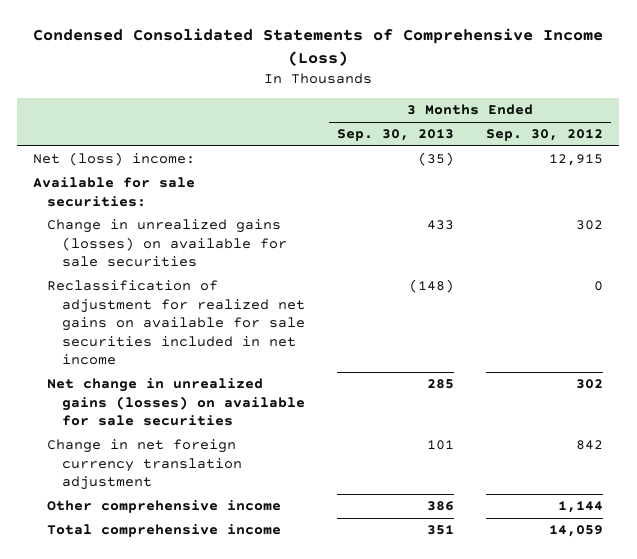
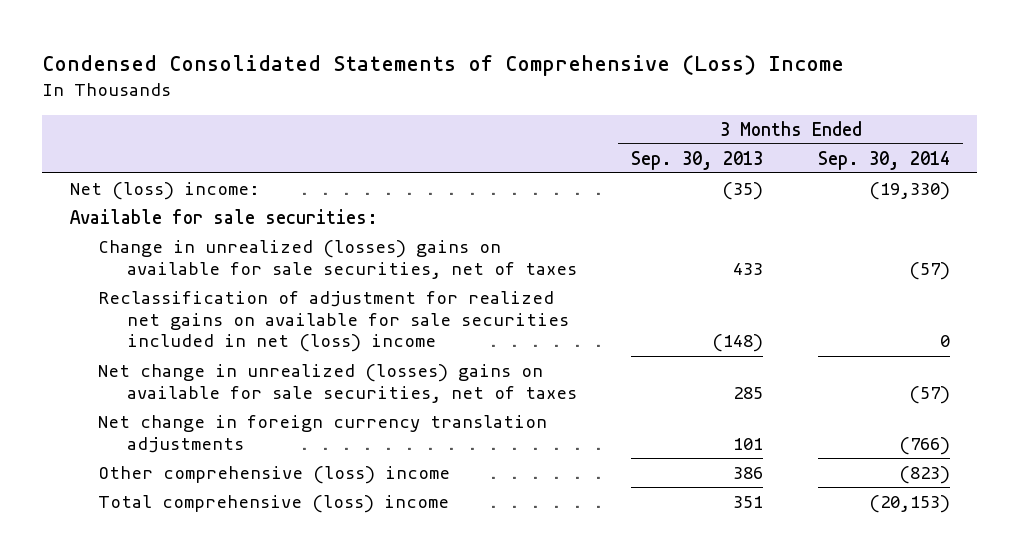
[33,28,604,67] Condensed Consolidated Statements of Comprehensive Income (Loss) -> [42,55,845,77] Condensed Consolidated Statements of Comprehensive (Loss) Income
[486,129,604,142] Sep. 30, 2012 -> none
none -> [817,150,950,170] Sep. 30, 2014
[47,219,287,268] Change in unrealized gains (losses) on available for sale securities -> [98,239,577,279] Change in unrealized (losses) gains on available for sale securities, net of taxes
[47,280,305,366] Reclassification of adjustment for realized net gains on available for sale securities included in net income -> [98,290,569,353] Reclassification of adjustment for realized net gains on available for sale securities included in net (loss) income
[47,378,305,427] Net change in unrealized gains (losses) on available for sale securities -> [98,363,577,403] Net change in unrealized (losses) gains on available for sale securities, net of taxes
[47,439,242,491] Change in net foreign currency translation adjustment -> [98,414,548,453] Net change in foreign currency translation adjustments
[47,500,282,514] Other comprehensive income -> [98,465,451,484] Other comprehensive (loss) income
[47,524,282,538] Total comprehensive income -> [98,494,450,513] Total comprehensive (loss) income

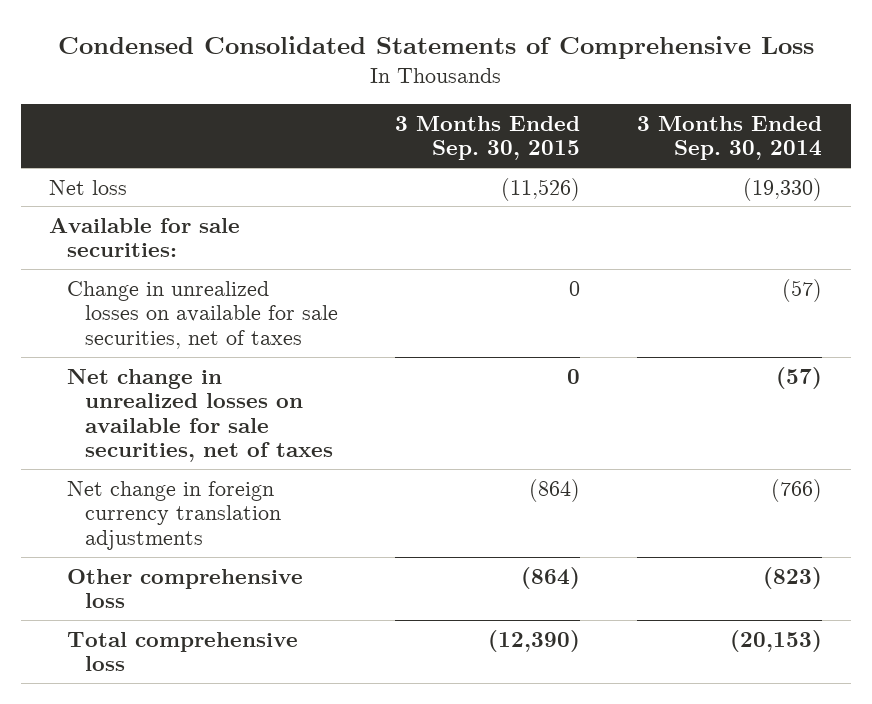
[42,55,845,77] Condensed Consolidated Statements of Comprehensive (Loss) Income -> [57,35,814,59] Condensed Consolidated Statements of Comprehensive Loss
[631,150,764,170] Sep. 30, 2013 -> none
none -> [395,115,581,161] 3 Months Ended Sep. 30, 2015
[69,181,260,200] Net (loss) income: -> [49,179,128,195] Net loss
[98,290,569,353] Reclassification of adjustment for realized net gains on available for sale securities included in net (loss) income -> none
[98,239,577,279] Change in unrealized (losses) gains on available for sale securities, net of taxes -> [67,280,339,349] Change in unrealized losses on available for sale securities, net of taxes
[98,363,577,403] Net change in unrealized (losses) gains on available for sale securities, net of taxes -> [67,368,334,463] Net change in unrealized losses on available for sale securities, net of taxes
[98,465,451,484] Other comprehensive (loss) income -> [67,568,304,609] Other comprehensive loss
[98,494,450,513] Total comprehensive (loss) income -> [67,631,299,672] Total comprehensive loss

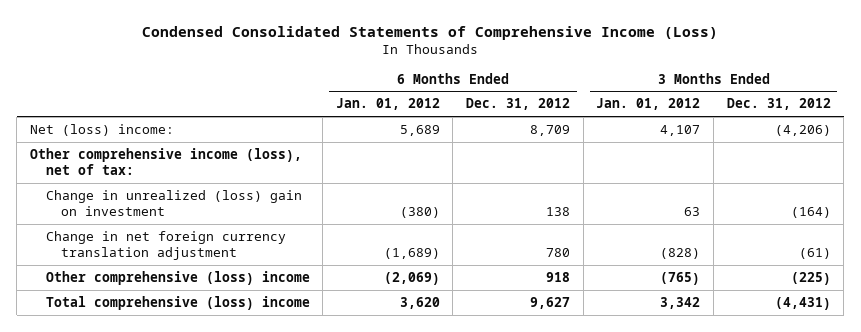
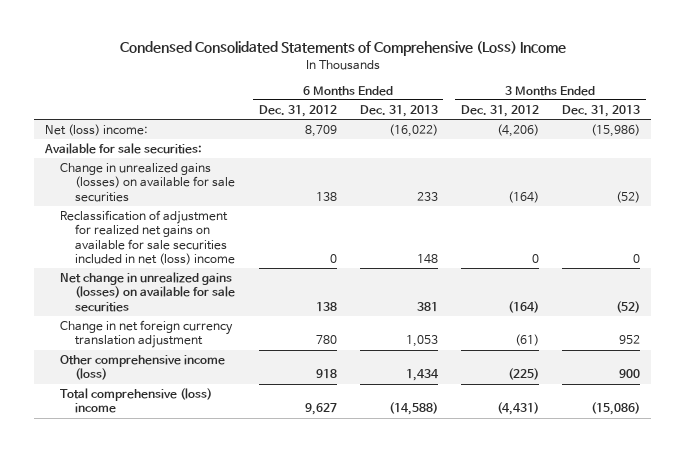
[142,25,719,40] Condensed Consolidated Statements of Comprehensive Income (Loss) -> [119,41,566,57] Condensed Consolidated Statements of Comprehensive (Loss) Income
[335,98,440,111] Jan. 01, 2012 -> none
[596,98,701,111] Jan. 01, 2012 -> none
none -> [359,104,438,117] Dec. 31, 2013
none -> [561,104,640,117] Dec. 31, 2013
[29,147,302,175] Other comprehensive income (loss), net of tax: -> none
none -> [44,142,203,154] Available for sale securities:
[45,189,302,216] Change in unrealized (loss) gain on investment -> [60,162,236,202] Change in unrealized gains (losses) on available for sale securities
none -> [60,209,236,266] Reclassification of adjustment for realized net gains on available for sale securities included in net (loss) income
none -> [60,271,236,312] Net change in unrealized gains (losses) on available for sale securities
[45,270,310,285] Other comprehensive (loss) income -> [60,354,226,381] Other comprehensive income (loss)

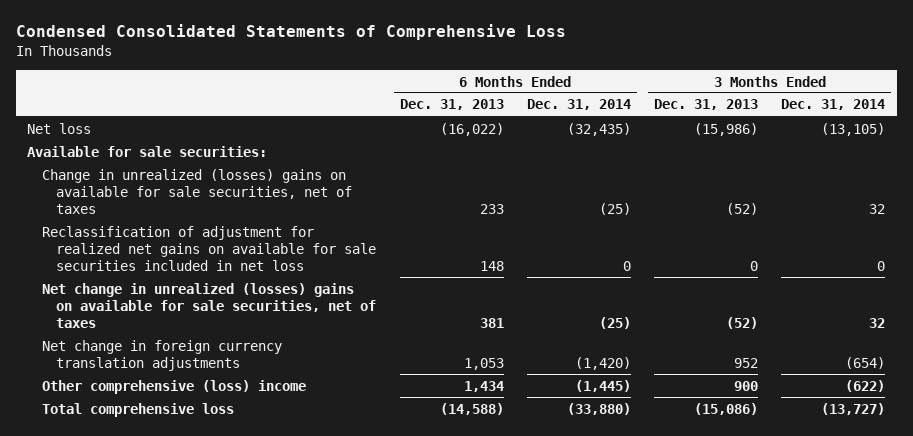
[119,41,566,57] Condensed Consolidated Statements of Comprehensive (Loss) Income -> [15,24,566,41] Condensed Consolidated Statements of Comprehensive Loss
[258,104,337,117] Dec. 31, 2012 -> none
[460,104,539,117] Dec. 31, 2012 -> none
none -> [526,99,631,111] Dec. 31, 2014
none -> [781,99,886,111] Dec. 31, 2014
[45,123,149,136] Net (loss) income: -> [27,122,92,134] Net loss
[60,162,236,202] Change in unrealized gains (losses) on available for sale securities -> [41,168,353,215] Change in unrealized (losses) gains on available for sale securities, net of taxes
[60,209,236,266] Reclassification of adjustment for realized net gains on available for sale securities included in net (loss) income -> [41,225,377,272] Reclassification of adjustment for realized net gains on available for sale securities included in net loss
[60,271,236,312] Net change in unrealized gains (losses) on available for sale securities -> [41,282,377,329] Net change in unrealized (losses) gains on available for sale securities, net of taxes
[60,319,234,349] Change in net foreign currency translation adjustment -> [41,339,282,371] Net change in foreign currency translation adjustments
[60,354,226,381] Other comprehensive income (loss) -> [41,379,306,394] Other comprehensive (loss) income
[60,387,213,414] Total comprehensive (loss) income -> [41,402,234,417] Total comprehensive loss

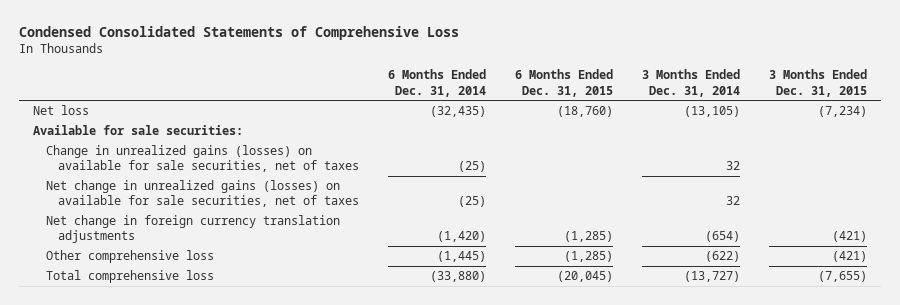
[399,99,504,111] Dec. 31, 2013 -> none
[654,99,759,111] Dec. 31, 2013 -> none
none -> [514,69,613,97] 6 Months Ended Dec. 31, 2015
none -> [768,69,867,97] 3 Months Ended Dec. 31, 2015
[41,225,377,272] Reclassification of adjustment for realized net gains on available for sale securities included in net loss -> none
[41,168,353,215] Change in unrealized (losses) gains on available for sale securities, net of taxes -> [45,145,359,173] Change in unrealized gains (losses) on available for sale securities, net of taxes
[41,282,377,329] Net change in unrealized (losses) gains on available for sale securities, net of taxes -> [45,180,359,208] Net change in unrealized gains (losses) on available for sale securities, net of taxes
[41,379,306,394] Other comprehensive (loss) income -> [45,250,214,264] Other comprehensive loss

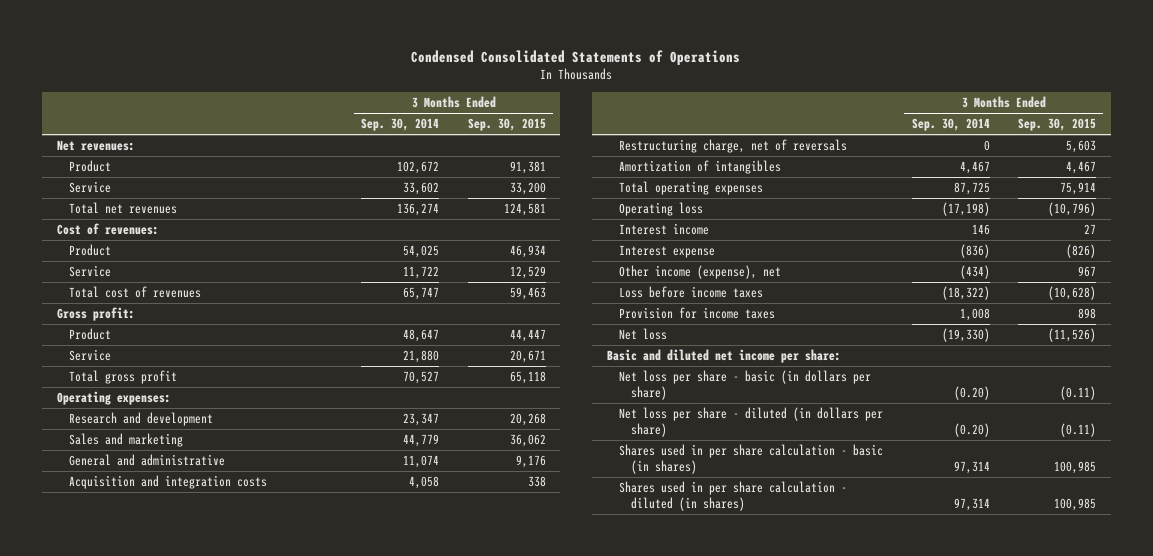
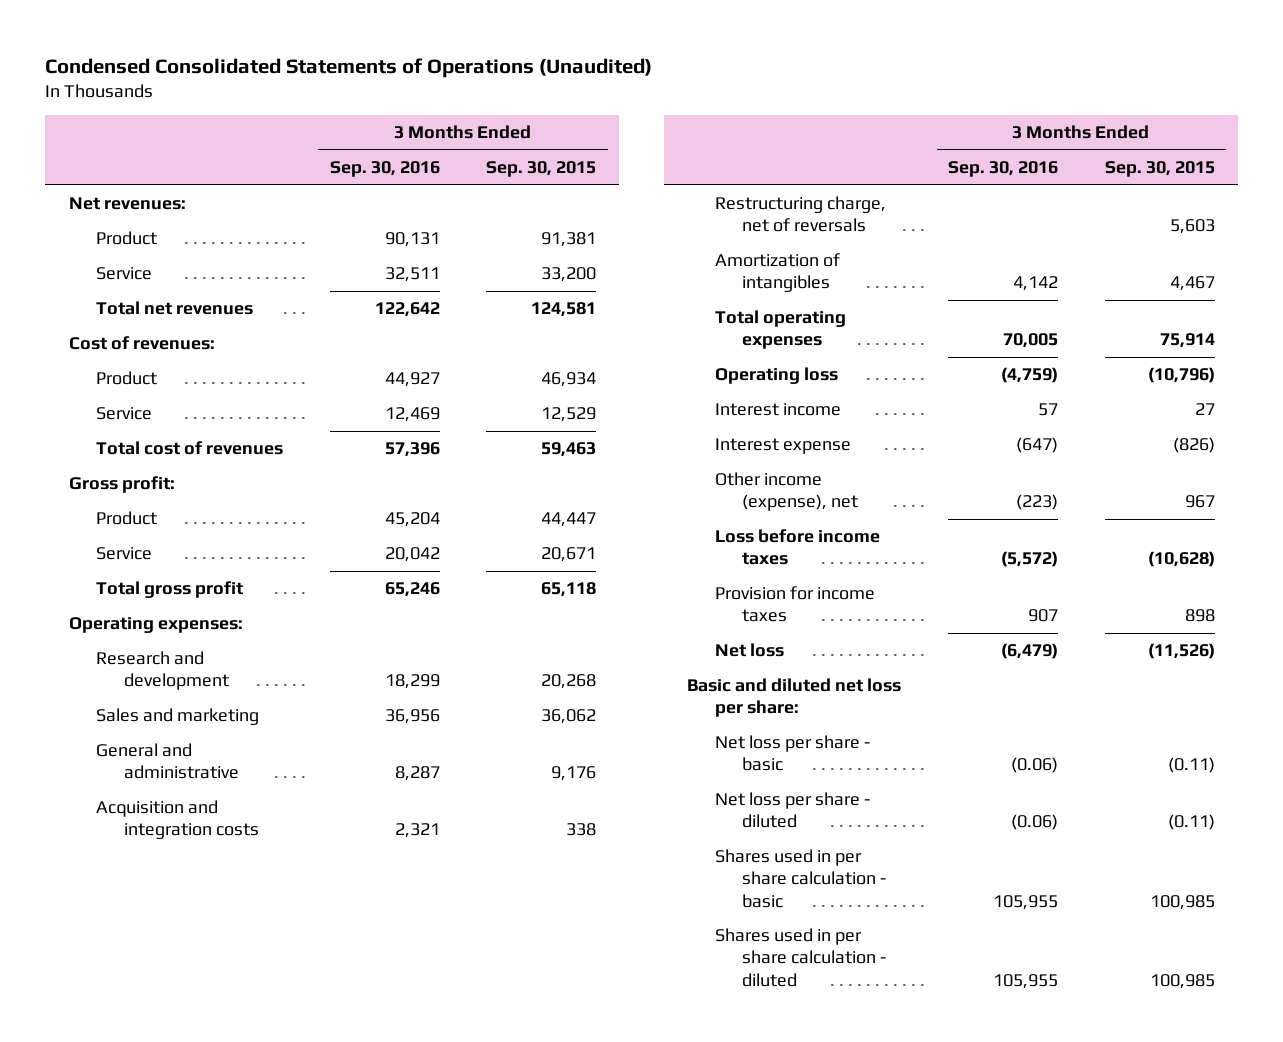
[411,50,741,66] Condensed Consolidated Statements of Operations -> [45,58,653,79] Condensed Consolidated Statements of Operations (Unaudited)
[361,118,440,132] Sep. 30, 2014 -> none
none -> [329,160,440,177] Sep. 30, 2016
[606,348,841,363] Basic and diluted net income per share: -> [687,678,902,718] Basic and diluted net loss per share:
[618,369,871,400] Net loss per share - basic (in dollars per share) -> [714,735,870,772] Net loss per share - basic
[618,406,883,437] Net loss per share - diluted (in dollars per share) -> [714,792,870,829] Net loss per share - diluted
[618,443,883,474] Shares used in per share calculation - basic (in shares) -> [714,849,887,908] Shares used in per share calculation - basic
[618,480,847,511] Shares used in per share calculation - diluted (in shares) -> [714,928,887,987] Shares used in per share calculation - diluted

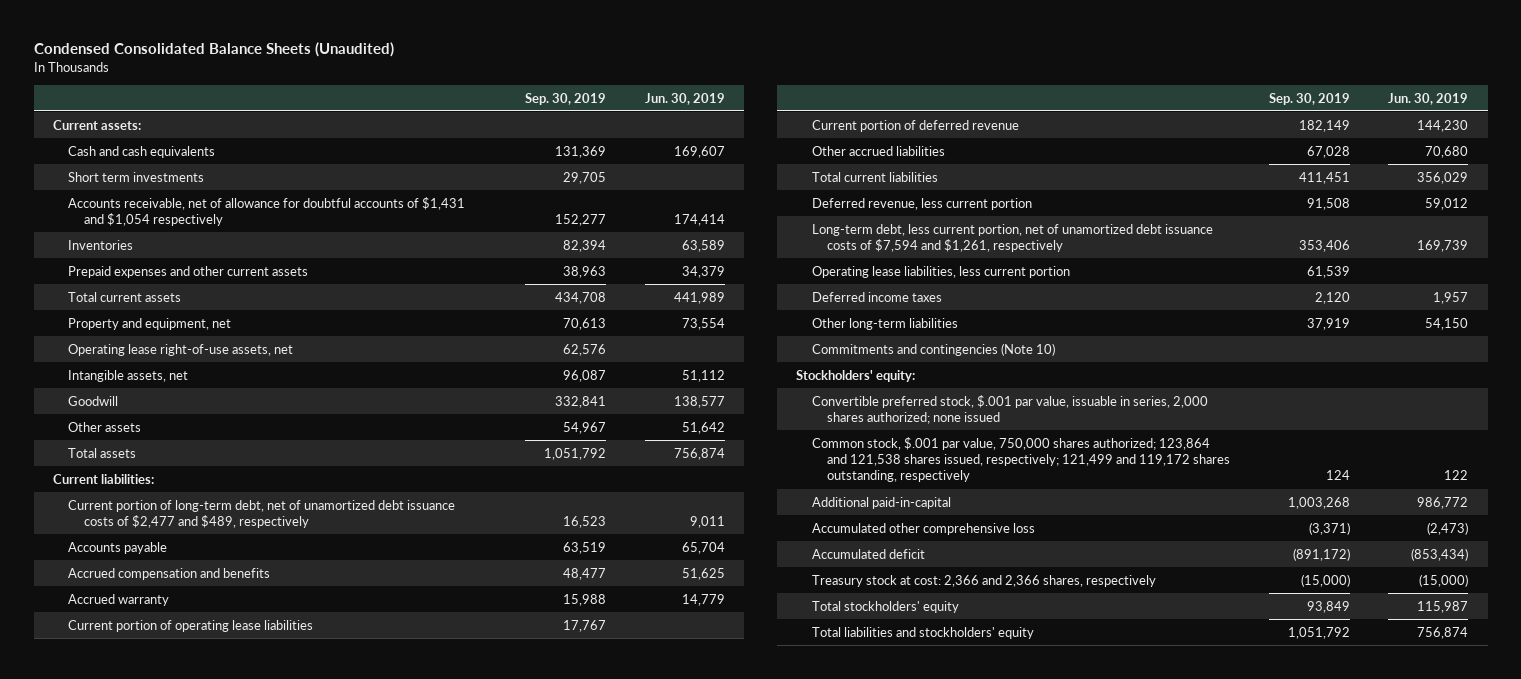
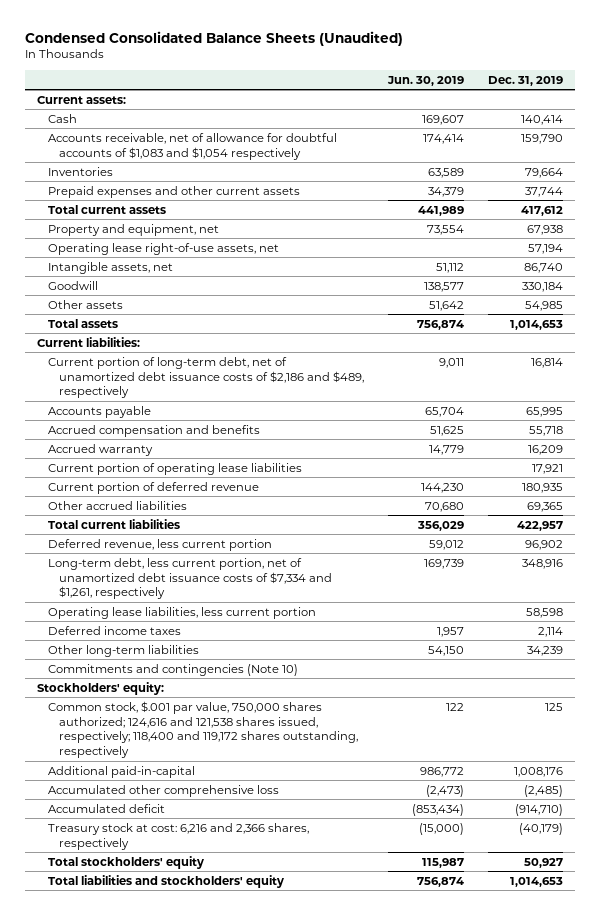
[525,92,607,105] Sep. 30, 2019 -> none
none -> [488,75,564,86] Dec. 31, 2019
[68,171,205,182] Short term investments -> none
[68,145,216,158] Cash and cash equivalents -> [47,113,77,123] Cash
[68,196,466,227] Accounts receivable, net of allowance for doubtful accounts of $1,431 and $1,054 respectively -> [47,132,337,160] Accounts receivable, net of allowance for doubtful accounts of $1,083 and $1,054 respectively
[68,499,456,529] Current portion of long-term debt, net of unamortized debt issuance costs of $2,477 and $489, respectively -> [47,356,365,399] Current portion of long-term debt, net of unamortized debt issuance costs of $2,186 and $489, respectively
[811,223,1213,253] Long-term debt, less current portion, net of unamortized debt issuance costs of $7,594 and $1,261, respectively -> [47,557,333,600] Long-term debt, less current portion, net of unamortized debt issuance costs of $7,334 and $1,261, respectively
[811,394,1208,425] Convertible preferred stock, $.001 par value, issuable in series, 2,000 shares authorized; none issued -> none
[811,436,1231,483] Common stock, $.001 par value, 750,000 shares authorized; 123,864 and 121,538 shares issued, respectively; 121,499 and 119,172 shares outstanding, respectively -> [47,700,359,759] Common stock, $.001 par value, 750,000 shares authorized; 124,616 and 121,538 shares issued, respectively; 118,400 and 119,172 shares outstanding, respectively
[811,574,1156,587] Treasury stock at cost: 2,366 and 2,366 shares, respectively -> [47,822,309,850] Treasury stock at cost: 6,216 and 2,366 shares, respectively

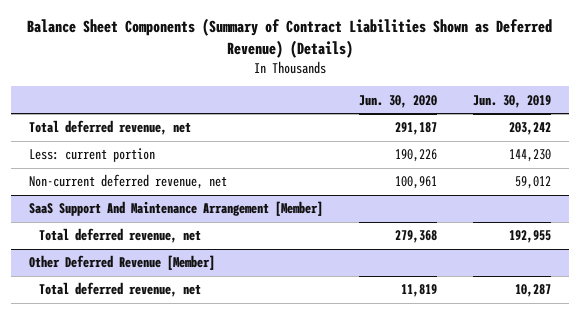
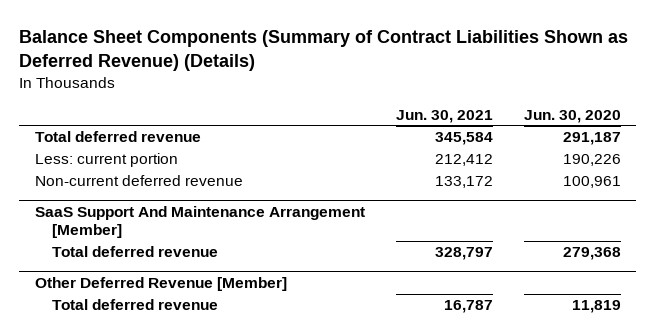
[473,94,552,108] Jun. 30, 2019 -> none
none -> [395,109,493,123] Jun. 30, 2021
[29,120,192,136] Total deferred revenue, net -> [34,131,201,143] Total deferred revenue
[29,174,228,190] Non-current deferred revenue, net -> [34,175,243,187] Non-current deferred revenue
[39,228,202,244] Total deferred revenue, net -> [52,246,219,258] Total deferred revenue
[39,282,202,298] Total deferred revenue, net -> [52,299,219,311] Total deferred revenue

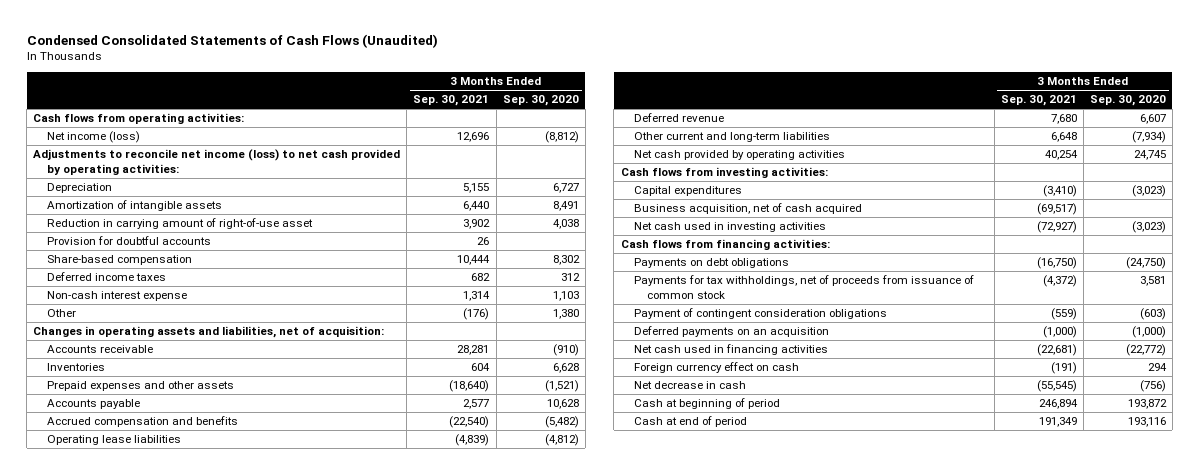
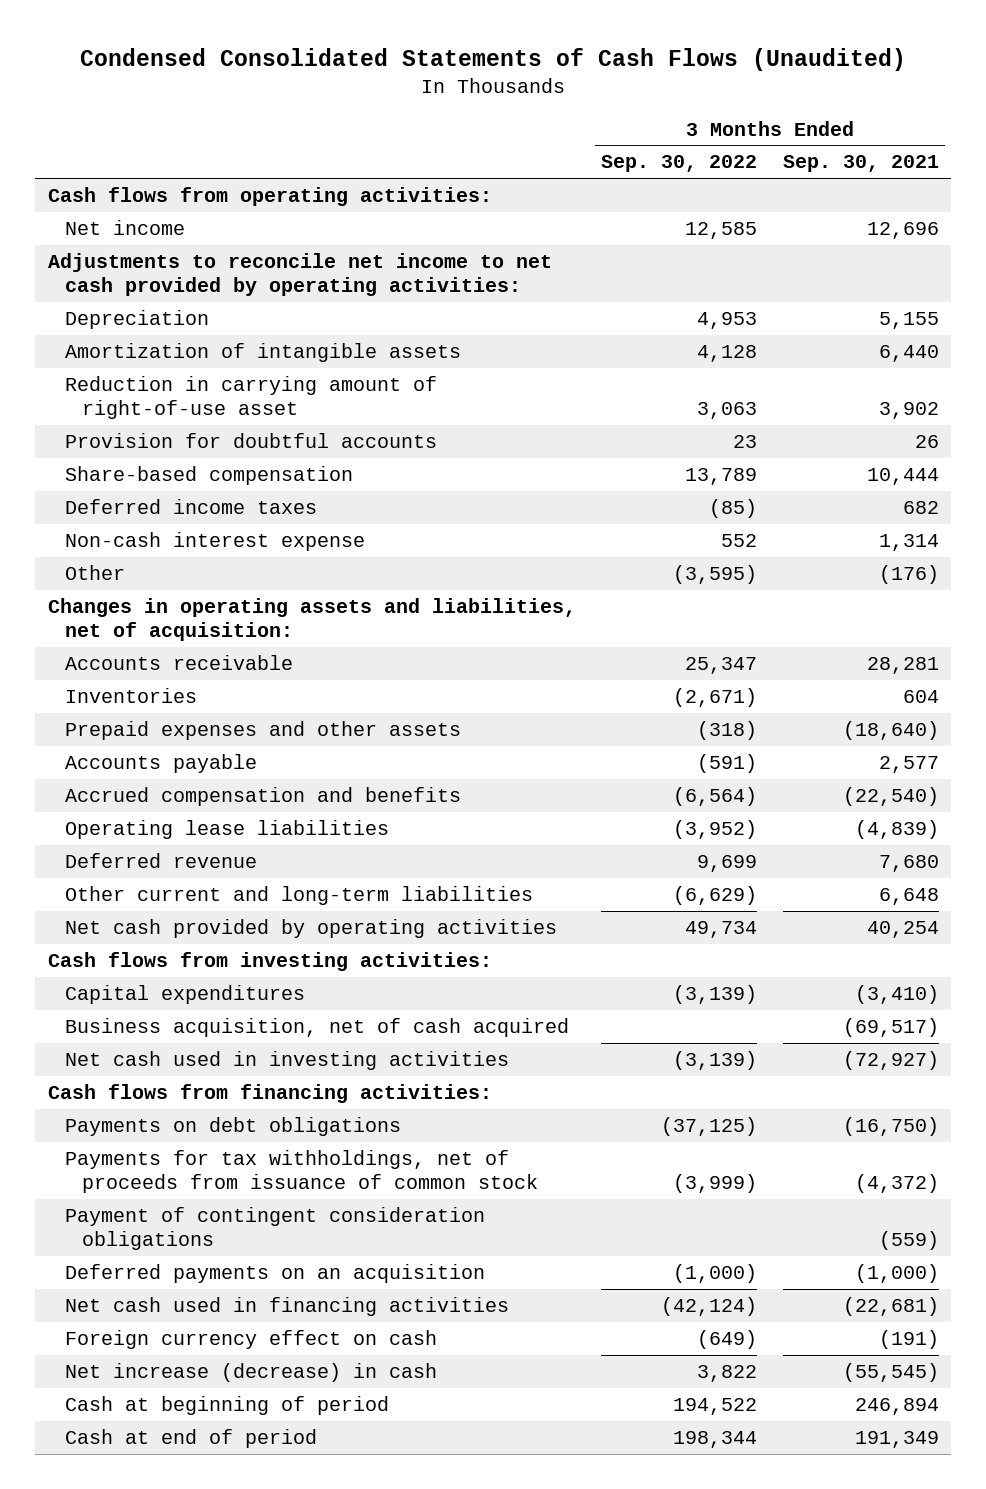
[502,95,579,107] Sep. 30, 2020 -> none
none -> [601,155,758,173] Sep. 30, 2022
[46,131,140,144] Net income (loss) -> [64,219,185,235] Net income
[33,149,401,175] Adjustments to reconcile net income (loss) to net cash provided by operating activities: -> [47,252,552,297] Adjustments to reconcile net income to net cash provided by operating activities:
[633,381,746,390] Net decrease in cash -> [64,1362,437,1382] Net increase (decrease) in cash

